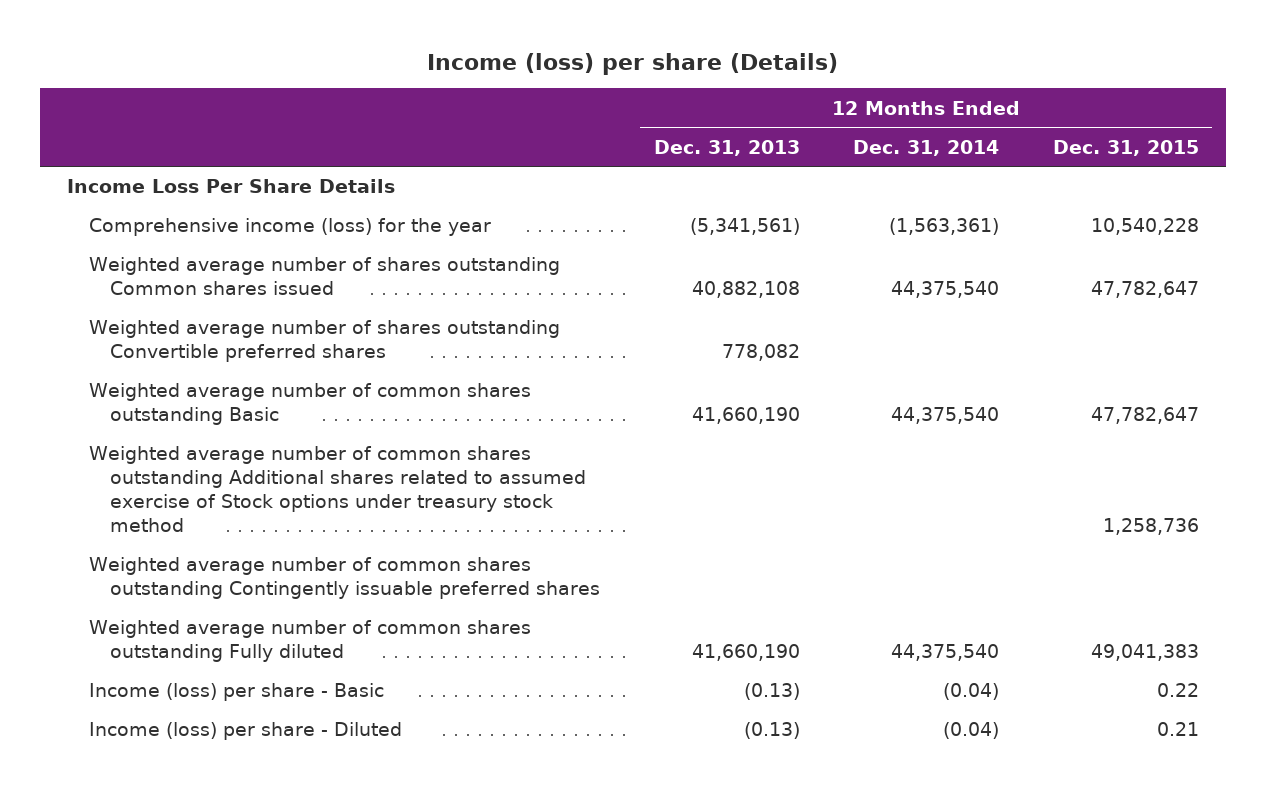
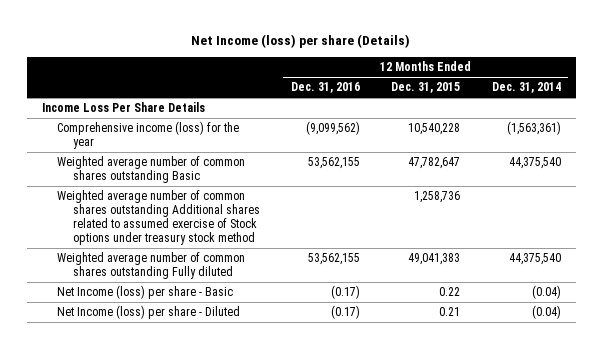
[427,52,839,75] Income (loss) per share (Details) -> [191,34,411,49] Net Income (loss) per share (Details)
[653,139,800,156] Dec. 31, 2013 -> none
none -> [290,82,360,94] Dec. 31, 2016
[88,257,560,296] Weighted average number of shares outstanding Common shares issued -> none
[88,320,560,363] Weighted average number of shares outstanding Convertible preferred shares -> none
[88,557,601,600] Weighted average number of common shares outstanding Contingently issuable preferred shares -> none
[88,683,384,702] Income (loss) per share - Basic -> [57,285,234,300] Net Income (loss) per share - Basic
[88,722,402,741] Income (loss) per share - Diluted -> [57,305,241,320] Net Income (loss) per share - Diluted

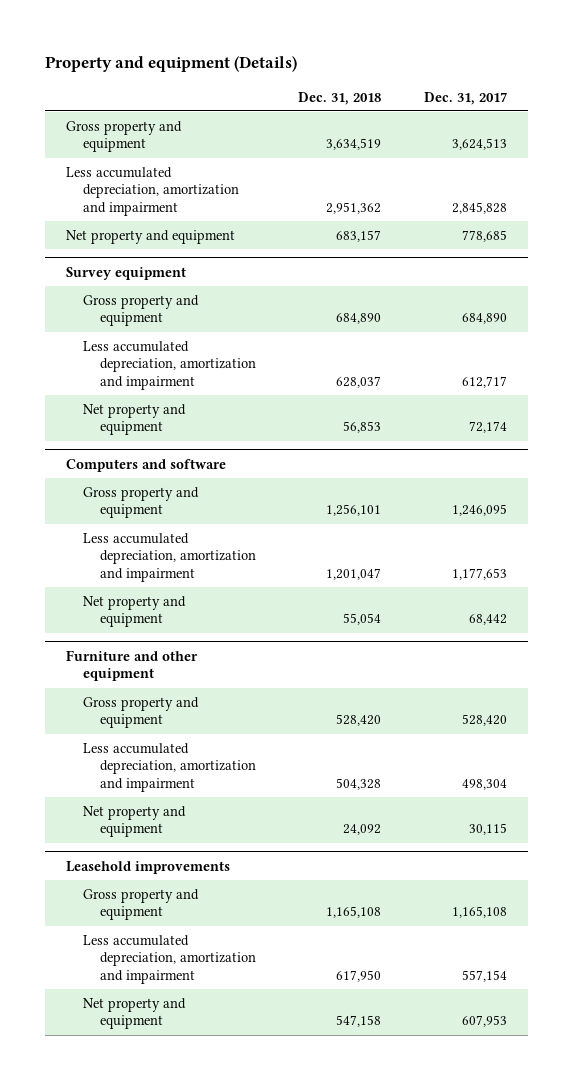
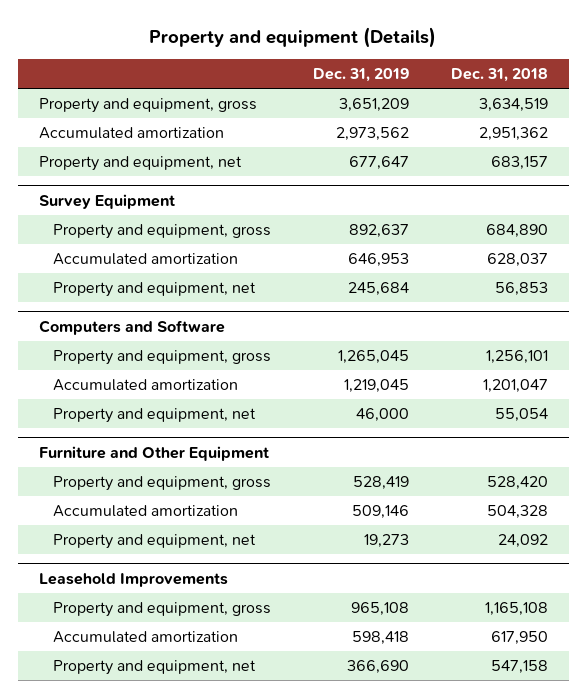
[423,91,507,105] Dec. 31, 2017 -> none
none -> [312,68,409,83] Dec. 31, 2019
[66,120,183,153] Gross property and equipment -> [39,97,258,113] Property and equipment, gross
[66,166,240,217] Less accumulated depreciation, amortization and impairment -> [39,126,225,139] Accumulated amortization
[66,229,236,244] Net property and equipment -> [39,155,243,171] Property and equipment, net
[66,266,187,280] Survey equipment -> [39,193,176,209] Survey Equipment
[83,294,200,327] Gross property and equipment -> [52,223,271,239] Property and equipment, gross
[83,340,257,391] Less accumulated depreciation, amortization and impairment -> [52,252,238,265] Accumulated amortization
[83,403,187,436] Net property and equipment -> [52,281,256,297] Property and equipment, net
[66,458,227,472] Computers and software -> [39,319,226,335] Computers and Software
[83,486,200,519] Gross property and equipment -> [52,349,271,365] Property and equipment, gross
[83,532,257,583] Less accumulated depreciation, amortization and impairment -> [52,378,238,391] Accumulated amortization
[83,595,187,628] Net property and equipment -> [52,407,256,423] Property and equipment, net
[66,649,199,682] Furniture and other equipment -> [39,445,270,461] Furniture and Other Equipment
[83,696,200,729] Gross property and equipment -> [52,475,271,491] Property and equipment, gross
[83,742,257,793] Less accumulated depreciation, amortization and impairment -> [52,504,238,517] Accumulated amortization
[83,805,187,838] Net property and equipment -> [52,533,256,549] Property and equipment, net
[66,860,231,874] Leasehold improvements -> [39,572,229,587] Leasehold Improvements
[83,888,200,921] Gross property and equipment -> [52,601,271,617] Property and equipment, gross
[83,934,257,985] Less accumulated depreciation, amortization and impairment -> [52,630,238,643] Accumulated amortization
[83,997,187,1030] Net property and equipment -> [52,659,256,675] Property and equipment, net

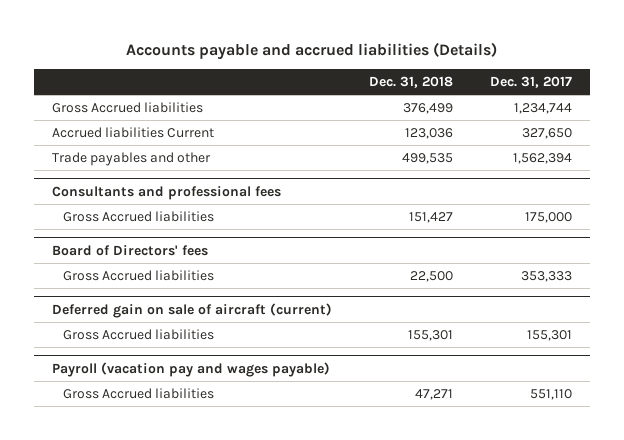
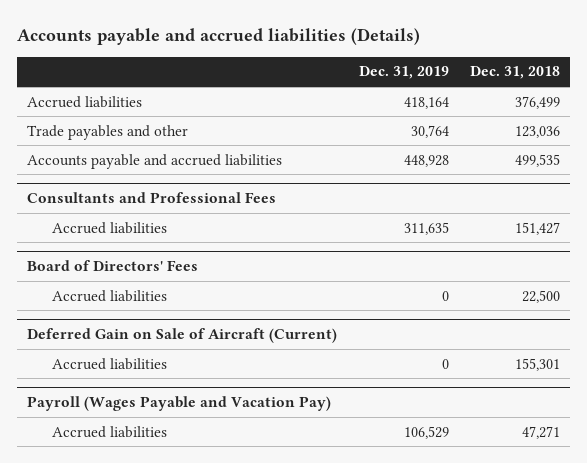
[489,75,572,88] Dec. 31, 2017 -> none
none -> [358,66,449,80] Dec. 31, 2019
[52,126,215,138] Accrued liabilities Current -> none
[52,101,204,113] Gross Accrued liabilities -> [27,95,143,108] Accrued liabilities
[401,152,453,164] 499,535 -> [514,125,560,138] 123,036
none -> [27,153,283,169] Accounts payable and accrued liabilities
[52,185,282,200] Consultants and professional fees -> [27,192,277,204] Consultants and Professional Fees
[63,210,215,222] Gross Accrued liabilities -> [52,221,168,234] Accrued liabilities
[52,244,209,256] Board of Directors' fees -> [27,260,199,272] Board of Directors' Fees
[63,269,215,281] Gross Accrued liabilities -> [52,289,168,302] Accrued liabilities
[52,302,333,318] Deferred gain on sale of aircraft (current) -> [27,328,338,344] Deferred Gain on Sale of Aircraft (Current)
[63,328,215,340] Gross Accrued liabilities -> [52,357,168,370] Accrued liabilities
[52,361,331,377] Payroll (vacation pay and wages payable) -> [27,396,332,412] Payroll (Wages Payable and Vacation Pay)
[63,387,215,399] Gross Accrued liabilities -> [52,425,168,438] Accrued liabilities

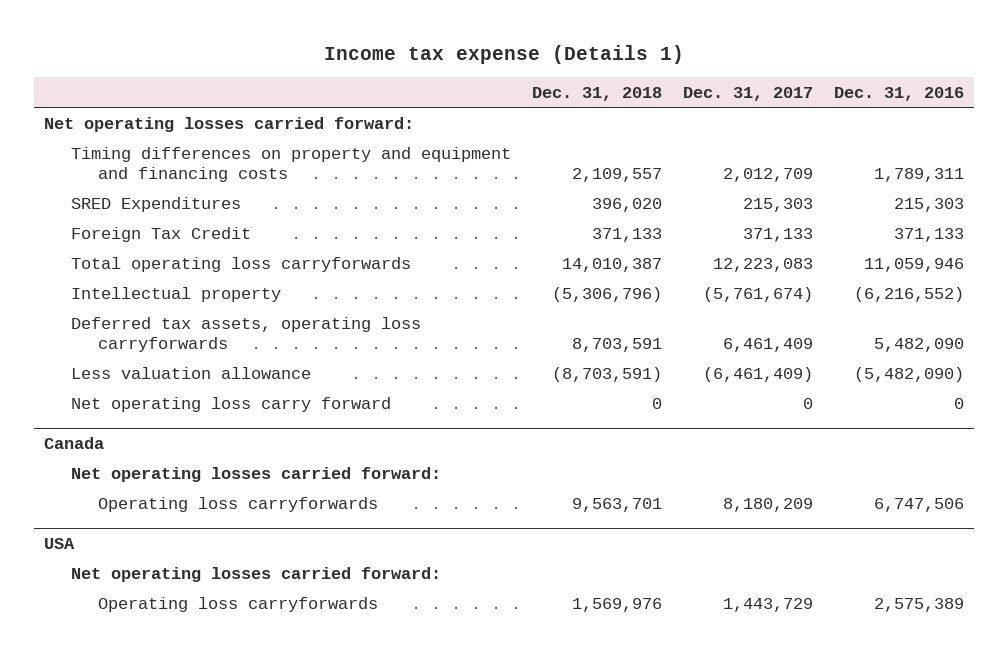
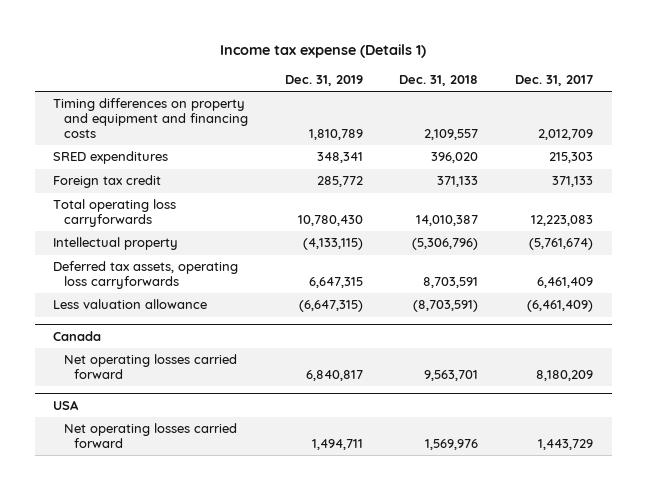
[833,86,964,101] Dec. 31, 2016 -> none
none -> [284,74,363,86] Dec. 31, 2019
[44,116,415,132] Net operating losses carried forward: -> none
[71,196,242,212] SRED Expenditures -> [53,151,169,165] SRED expenditures
[71,226,252,242] Foreign Tax Credit -> [53,175,162,189] Foreign tax credit
[71,396,392,412] Net operating loss carry forward -> none
[71,466,442,482] Net operating losses carried forward: -> none
[97,496,378,512] Operating loss carryforwards -> [63,354,237,380] Net operating losses carried forward
[71,566,442,582] Net operating losses carried forward: -> none
[97,596,378,612] Operating loss carryforwards -> [63,423,237,449] Net operating losses carried forward

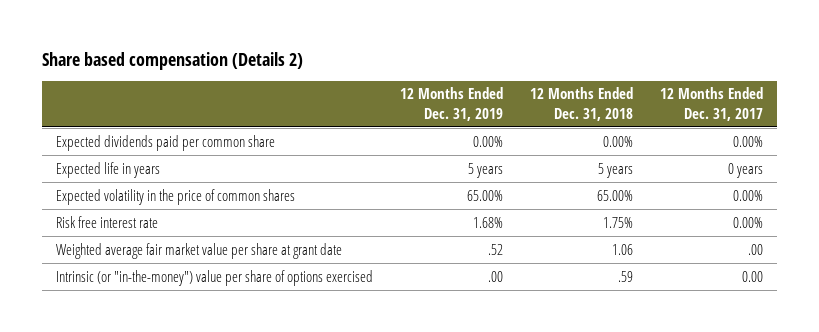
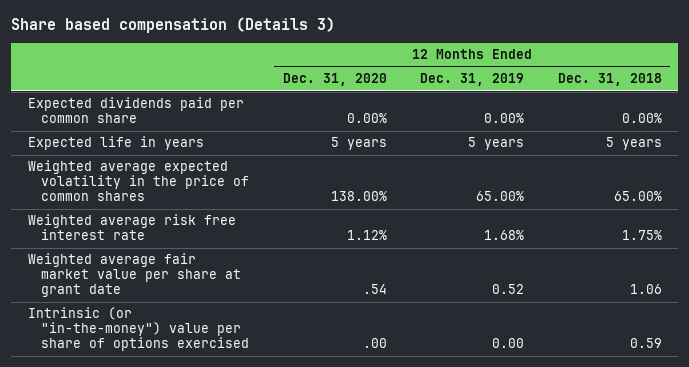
[42,51,304,70] Share based compensation (Details 2) -> [11,17,336,34] Share based compensation (Details 3)
[660,87,764,121] 12 Months Ended Dec. 31, 2017 -> none
none -> [282,73,387,87] Dec. 31, 2020
[55,188,295,205] Expected volatility in the price of common shares -> [27,160,250,202] Weighted average expected volatility in the price of common shares
[55,215,158,228] Risk free interest rate -> [27,214,236,241] Weighted average risk free interest rate
[488,243,504,255] .52 -> [492,284,525,295] 0.52
[488,270,504,282] .00 -> [492,338,525,349] 0.00
[618,270,634,282] .59 -> [629,338,662,349] 0.59

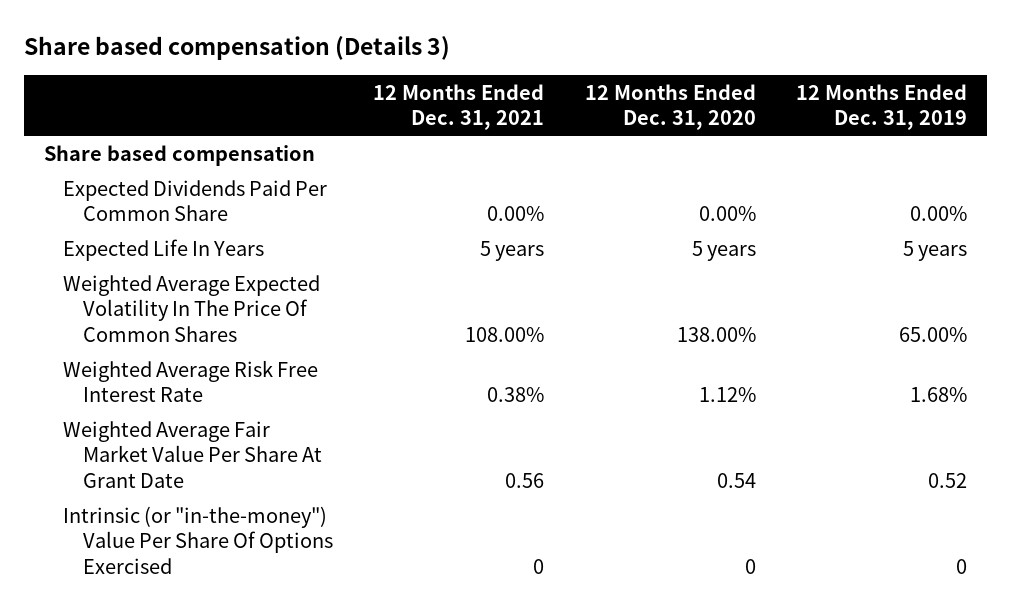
[557,73,662,87] Dec. 31, 2018 -> none
none -> [373,83,545,131] 12 Months Ended Dec. 31, 2021
none -> [43,144,315,166] Share based compensation
[27,97,244,124] Expected dividends paid per common share -> [63,179,328,222] Expected Dividends Paid Per Common Share
[27,136,204,151] Expected life in years -> [63,238,265,261] Expected Life In Years
[27,160,250,202] Weighted average expected volatility in the price of common shares -> [63,274,321,343] Weighted Average Expected Volatility In The Price Of Common Shares
[27,214,236,241] Weighted average risk free interest rate -> [63,359,319,403] Weighted Average Risk Free Interest Rate
[27,253,242,298] Weighted average fair market value per share at grant date -> [63,420,323,489] Weighted Average Fair Market Value Per Share At Grant Date
[362,284,387,295] .54 -> [716,473,756,489] 0.54
[27,307,250,352] Intrinsic (or "in-the-money") value per share of options exercised -> [63,505,334,575] Intrinsic (or "in-the-money") Value Per Share Of Options Exercised
[362,338,387,349] .00 -> [744,559,756,575] 0
[492,338,525,349] 0.00 -> [955,559,967,575] 0

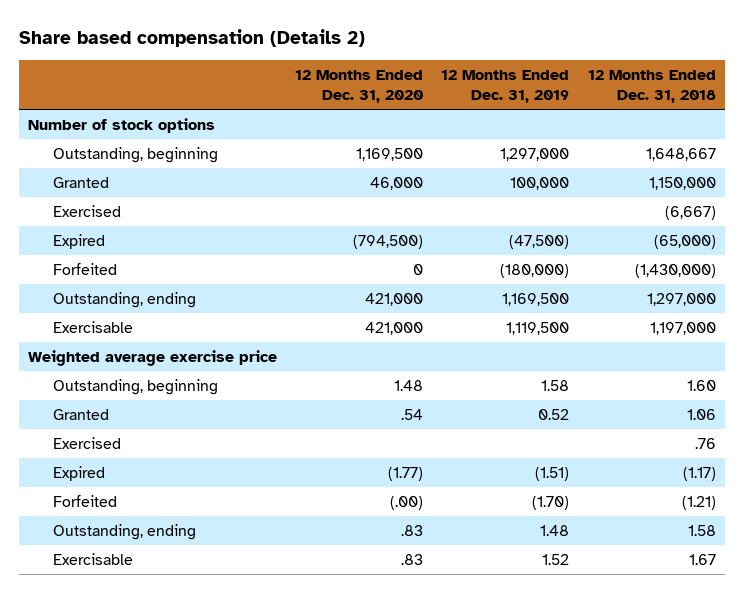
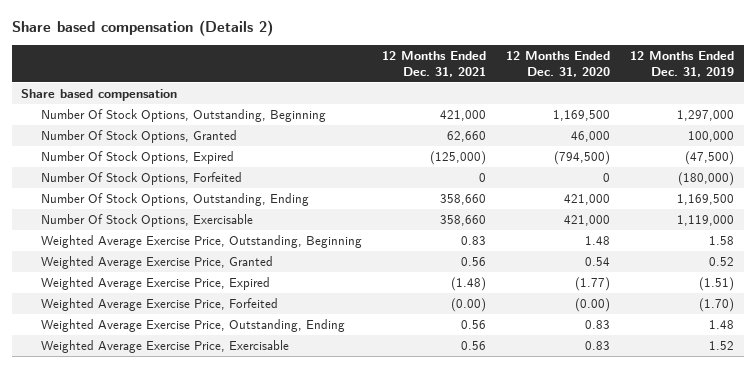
[587,69,716,103] 12 Months Ended Dec. 31, 2018 -> none
none -> [381,50,486,77] 12 Months Ended Dec. 31, 2021
[27,118,215,134] Number of stock options -> none
[53,205,122,218] Exercised -> none
[27,350,277,367] Weighted average exercise price -> none
[53,437,122,450] Exercised -> none
none -> [21,88,178,101] Share based compensation
[53,147,219,164] Outstanding, beginning -> [41,108,327,122] Number Of Stock Options, Outstanding, Beginning
[53,177,110,189] Granted -> [41,129,238,143] Number Of Stock Options, Granted
[53,234,106,250] Expired -> [41,150,235,164] Number Of Stock Options, Expired
[53,263,118,276] Forfeited -> [41,171,243,185] Number Of Stock Options, Forfeited
[53,292,197,309] Outstanding, ending -> [41,192,310,206] Number Of Stock Options, Outstanding, Ending
[53,321,134,334] Exercisable -> [41,213,254,227] Number Of Stock Options, Exercisable
[506,322,570,336] 1,119,500 -> [676,214,734,226] 1,119,000
[53,379,219,396] Outstanding, beginning -> [41,234,363,248] Weighted Average Exercise Price, Outstanding, Beginning
[53,409,110,421] Granted -> [41,255,274,269] Weighted Average Exercise Price, Granted
[401,409,424,421] .54 -> [584,256,610,266] 0.54
[53,466,106,482] Expired -> [41,276,271,290] Weighted Average Exercise Price, Expired
[53,495,118,508] Forfeited -> [41,297,279,311] Weighted Average Exercise Price, Forfeited
[390,496,424,511] (.00) -> [574,297,610,312] (0.00)
[53,524,197,541] Outstanding, ending -> [41,318,346,332] Weighted Average Exercise Price, Outstanding, Ending
[401,525,424,537] .83 -> [584,319,610,329] 0.83
[53,553,134,566] Exercisable -> [41,339,290,353] Weighted Average Exercise Price, Exercisable
[401,554,424,566] .83 -> [584,340,610,350] 0.83

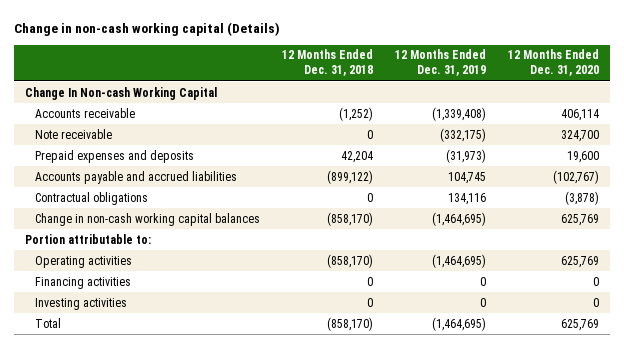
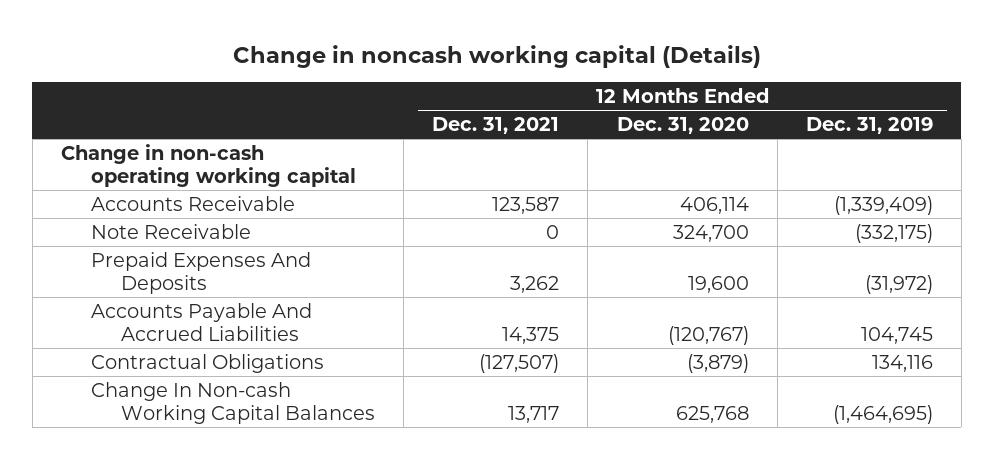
[14,21,281,36] Change in non-cash working capital (Details) -> [232,44,761,68] Change in noncash working capital (Details)
[281,49,373,77] 12 Months Ended Dec. 31, 2018 -> none
none -> [432,117,560,135] Dec. 31, 2021
[25,233,152,244] Portion attributable to: -> none
[34,255,132,268] Operating activities -> none
[34,276,131,289] Financing activities -> none
[34,297,127,310] Investing activities -> none
[34,317,61,328] Total -> none
[25,86,218,100] Change In Non-cash Working Capital -> [61,143,357,187] Change in non-cash operating working capital
[34,107,135,118] Accounts receivable -> [91,195,296,211] Accounts Receivable
[431,106,486,121] (1,339,408) -> [833,195,933,215] (1,339,409)
[34,128,112,139] Note receivable -> [91,223,252,239] Note Receivable
[34,149,194,163] Prepaid expenses and deposits -> [91,251,312,294] Prepaid Expenses And Deposits
[445,148,486,163] (31,973) -> [864,274,933,294] (31,972)
[34,170,237,184] Accounts payable and accrued liabilities -> [91,302,313,341] Accounts Payable And Accrued Liabilities
[553,169,600,184] (102,767) -> [667,325,749,345] (120,767)
[34,191,148,205] Contractual obligations -> [91,353,325,373] Contractual Obligations
[565,190,600,205] (3,878) -> [686,353,749,373] (3,879)
[34,212,260,226] Change in non-cash working capital balances -> [91,381,376,424] Change In Non-cash Working Capital Balances
[561,213,600,226] 625,769 -> [675,405,749,423] 625,768

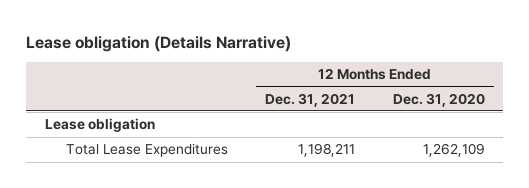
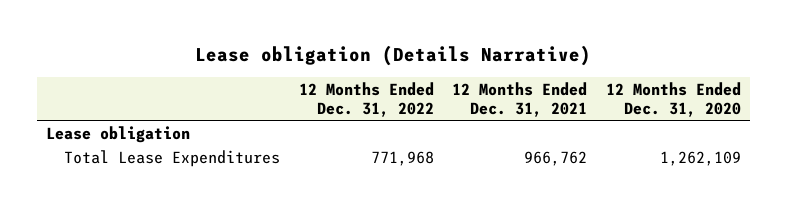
none -> [298,82,434,117] 12 Months Ended Dec. 31, 2022
[298,143,356,158] 1,198,211 -> [524,150,588,166] 966,762

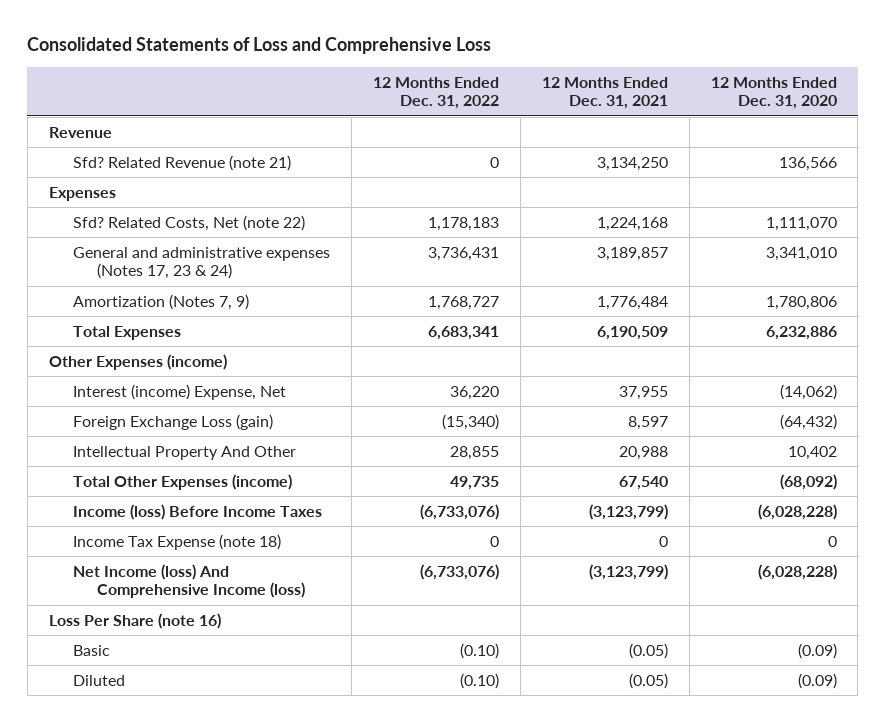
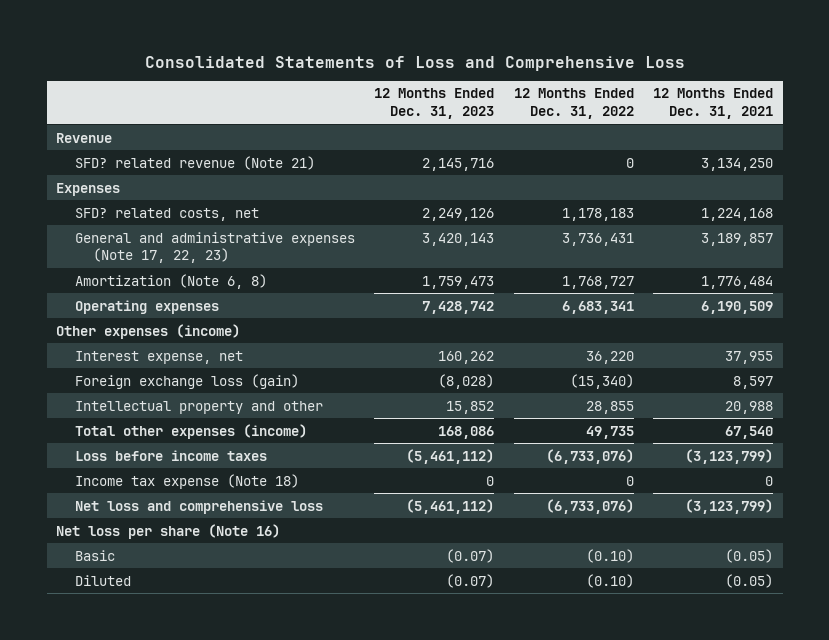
[710,77,837,110] 12 Months Ended Dec. 31, 2020 -> none
none -> [374,88,495,119] 12 Months Ended Dec. 31, 2023
[72,154,291,171] Sfd? Related Revenue (note 21) -> [74,155,315,170] SFD? related revenue (Note 21)
[72,214,305,231] Sfd? Related Costs, Net (note 22) -> [74,207,259,221] SFD? related costs, net
[72,246,330,280] General and administrative expenses (Notes 17, 23 & 24) -> [74,231,355,263] General and administrative expenses (Note 17, 22, 23)
[72,293,249,310] Amortization (Notes 7, 9) -> [74,273,267,289] Amortization (Note 6, 8)
[72,325,181,340] Total Expenses -> [74,299,219,314] Operating expenses
[48,353,227,370] Other Expenses (income) -> [56,323,241,339] Other expenses (income)
[72,383,286,400] Interest (income) Expense, Net -> [74,350,243,364] Interest expense, net
[72,413,273,430] Foreign Exchange Loss (gain) -> [74,373,299,389] Foreign exchange loss (gain)
[72,445,296,460] Intellectual Property And Other -> [74,400,323,414] Intellectual property and other
[72,473,292,490] Total Other Expenses (income) -> [74,423,307,439] Total other expenses (income)
[72,503,322,520] Income (loss) Before Income Taxes -> [74,449,267,461] Loss before income taxes
[72,533,281,550] Income Tax Expense (note 18) -> [74,473,299,489] Income tax expense (Note 18)
[72,563,306,599] Net Income (loss) And Comprehensive Income (loss) -> [74,499,323,514] Net loss and comprehensive loss
[48,612,221,629] Loss Per Share (note 16) -> [56,523,281,539] Net loss per share (Note 16)

